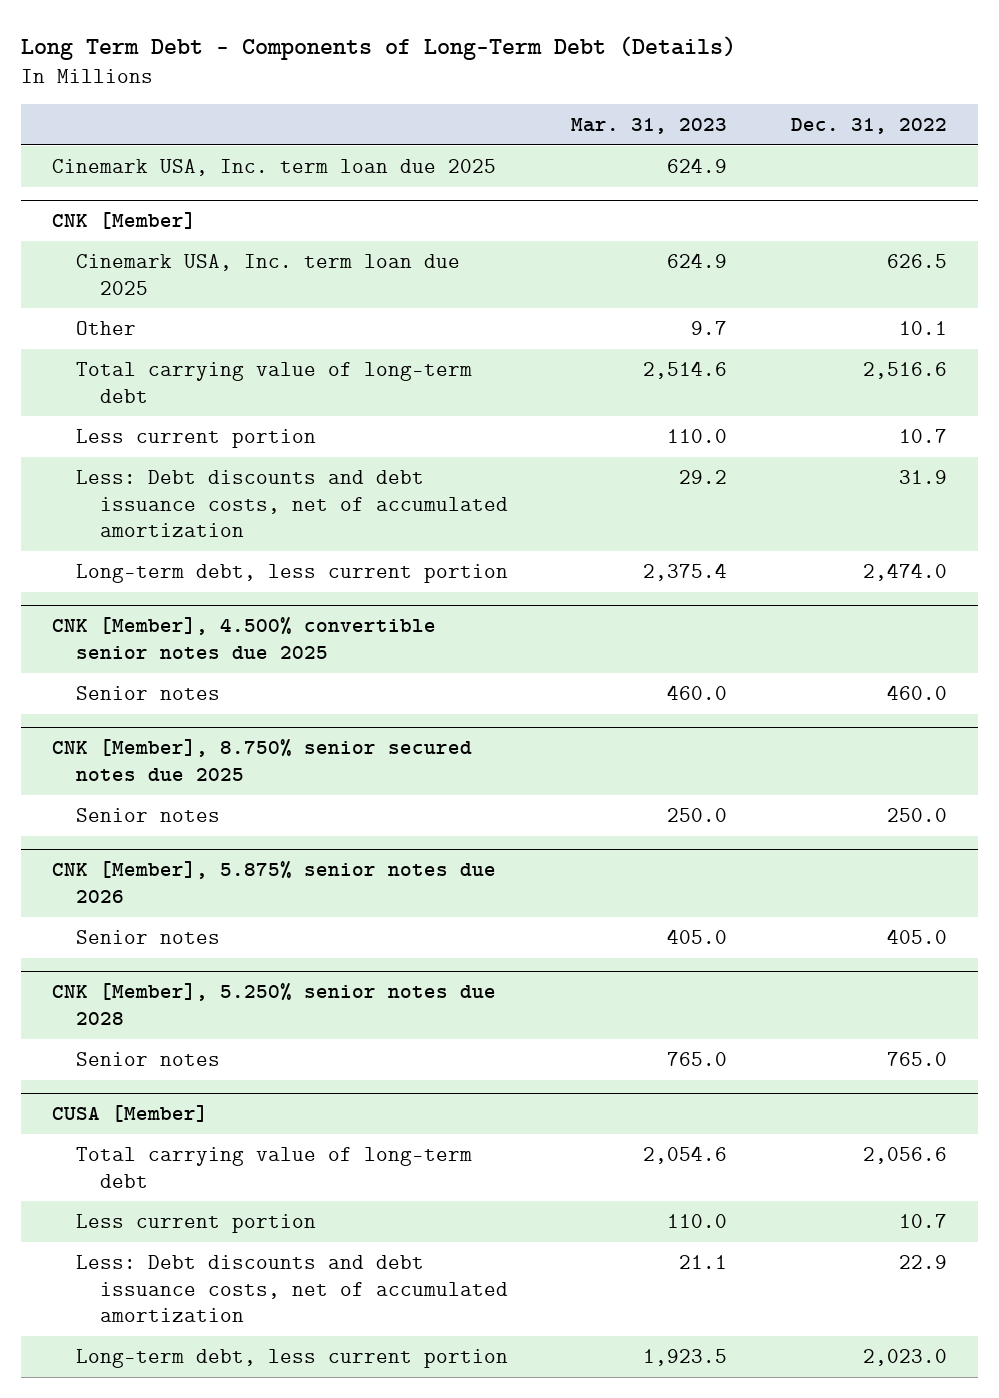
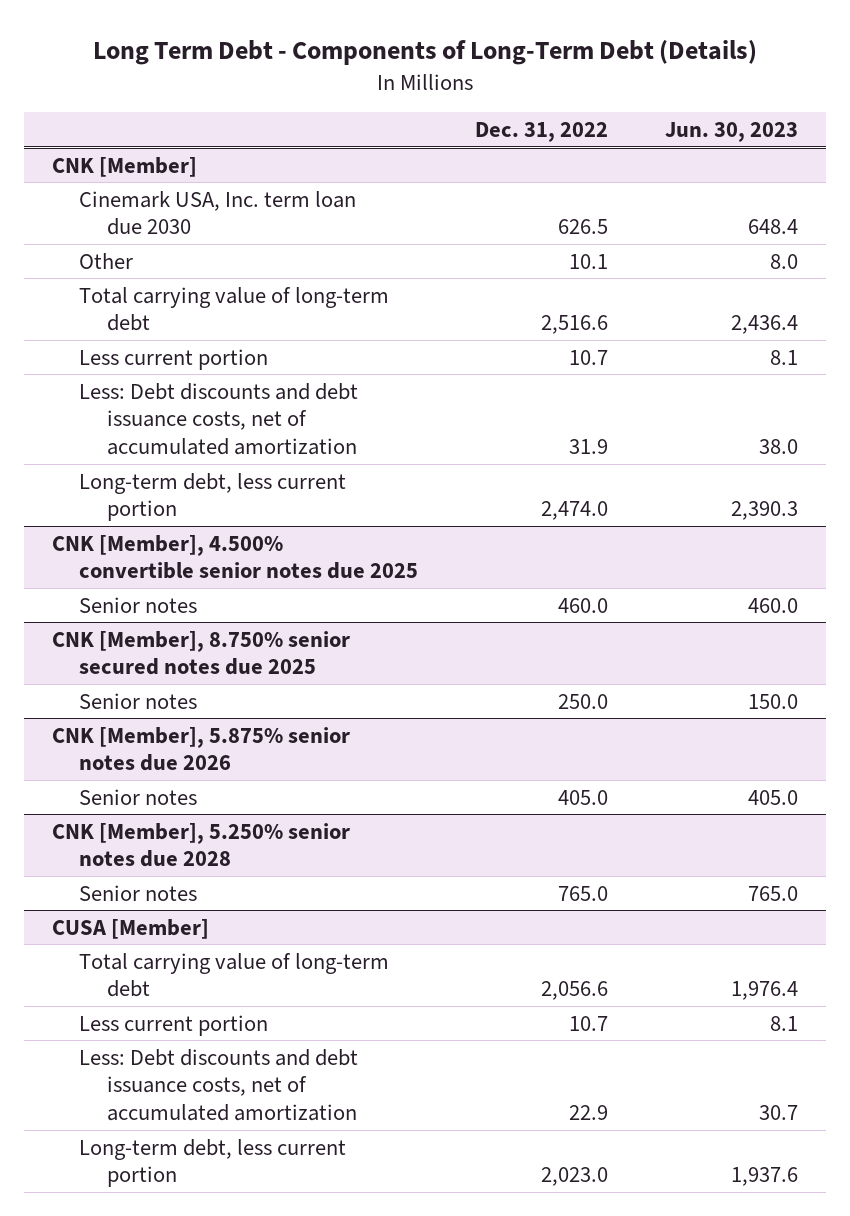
[571,117,728,134] Mar. 31, 2023 -> none
none -> [664,121,798,142] Jun. 30, 2023
[52,158,497,176] Cinemark USA, Inc. term loan due 2025 -> none
[76,253,461,295] Cinemark USA, Inc. term loan due 2025 -> [79,190,357,236] Cinemark USA, Inc. term loan due 2030

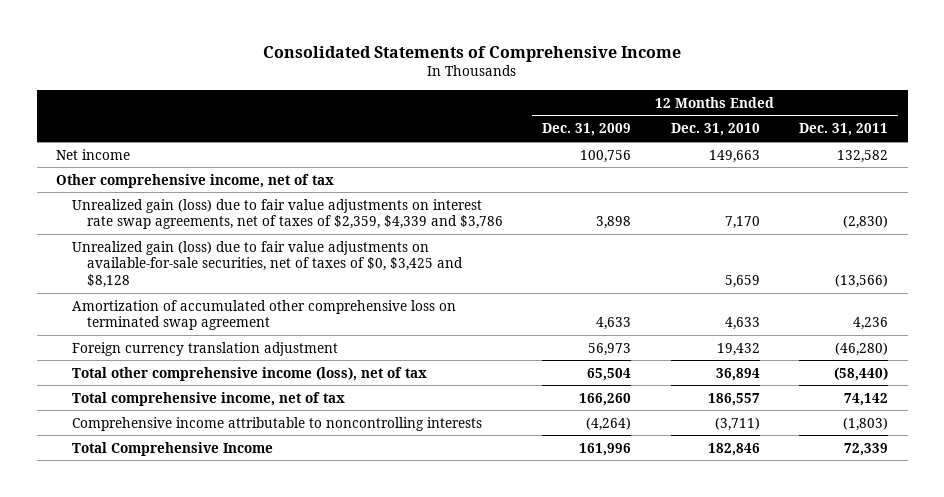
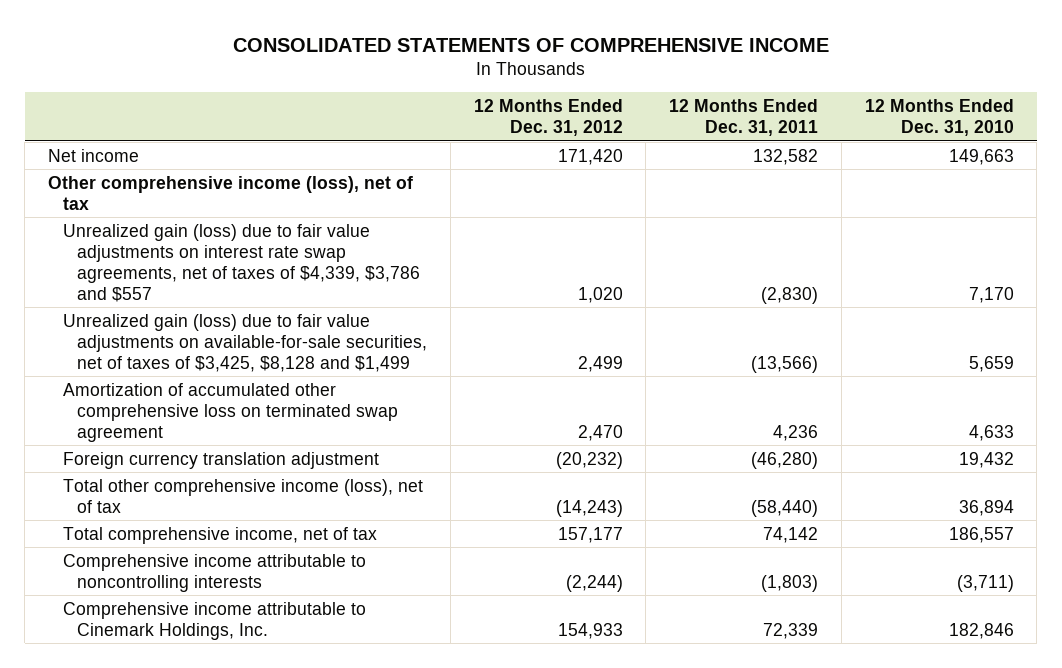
[263,45,682,62] Consolidated Statements of Comprehensive Income -> [232,37,829,52] CONSOLIDATED STATEMENTS OF COMPREHENSIVE INCOME
[542,123,632,137] Dec. 31, 2009 -> none
none -> [473,98,623,136] 12 Months Ended Dec. 31, 2012
[56,173,335,188] Other comprehensive income, net of tax -> [48,175,414,210] Other comprehensive income (loss), net of tax
[71,198,503,230] Unrealized gain (loss) due to fair value adjustments on interest rate swap agreements, net of taxes of $2,359, $4,339 and $3,786 -> [62,223,421,302] Unrealized gain (loss) due to fair value adjustments on interest rate swap agreements, net of taxes of $4,339, $3,786 and $557
[71,240,463,288] Unrealized gain (loss) due to fair value adjustments on available-for-sale securities, net of taxes of $0, $3,425 and $8,128 -> [62,313,428,372] Unrealized gain (loss) due to fair value adjustments on available-for-sale securities, net of taxes of $3,425, $8,128 and $1,499
[71,441,273,456] Total Comprehensive Income -> [62,601,366,640] Comprehensive income attributable to Cinemark Holdings, Inc.

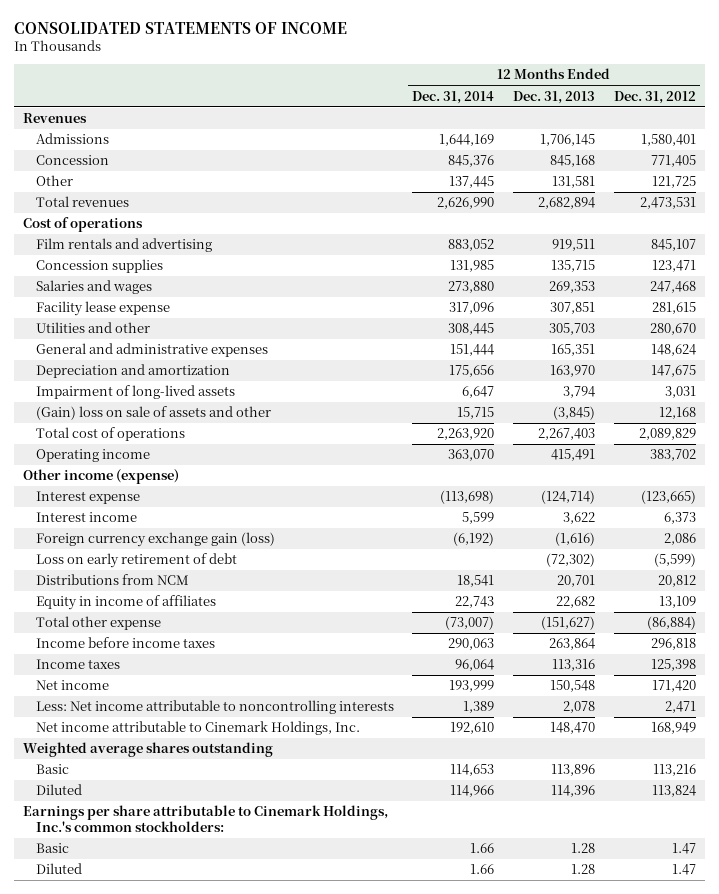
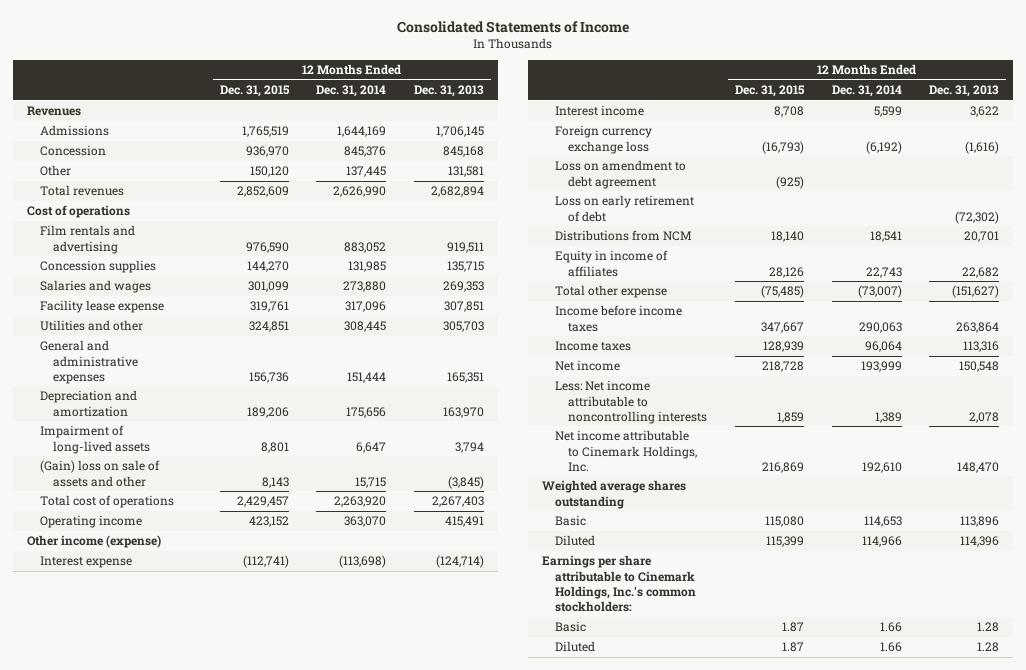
[13,21,347,34] CONSOLIDATED STATEMENTS OF INCOME -> [397,20,630,33] Consolidated Statements of Income
[613,90,696,104] Dec. 31, 2012 -> none
none -> [219,85,290,98] Dec. 31, 2015
[35,532,275,548] Foreign currency exchange gain (loss) -> [555,125,653,154] Foreign currency exchange loss
none -> [555,160,687,189] Loss on amendment to debt agreement

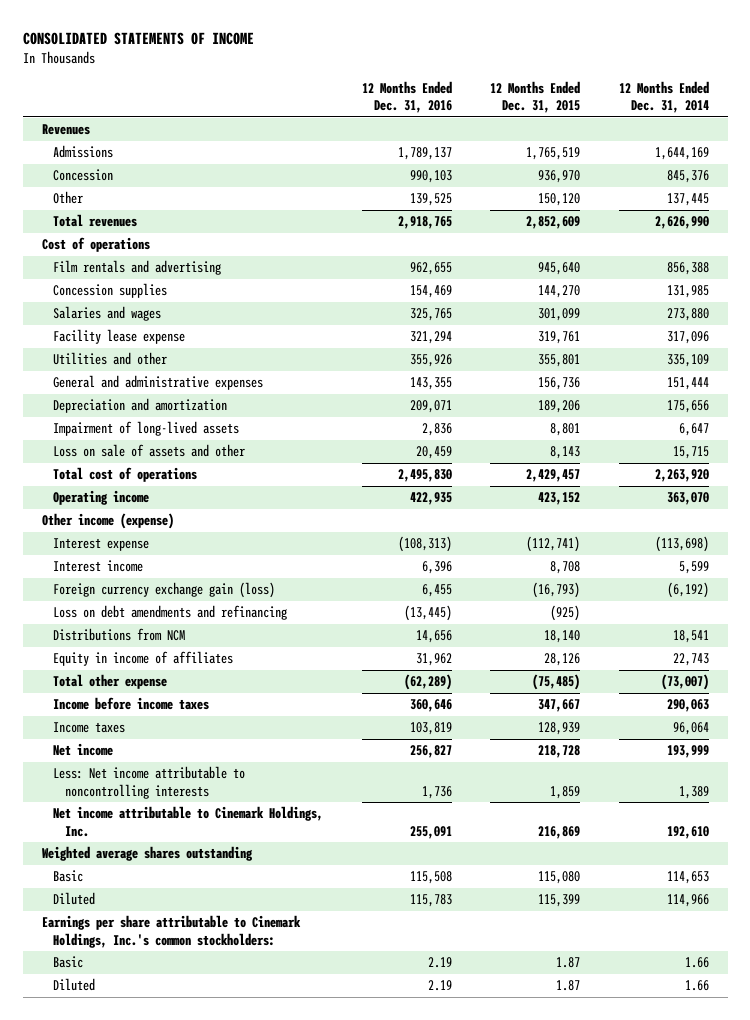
[397,20,630,33] Consolidated Statements of Income -> [22,31,254,45] CONSOLIDATED STATEMENTS OF INCOME
[414,85,485,98] Dec. 31, 2013 -> none
none -> [361,80,452,114] 12 Months Ended Dec. 31, 2016
[245,241,289,253] 976,590 -> [538,262,581,276] 945,640
[344,241,387,253] 883,052 -> [666,262,709,276] 856,388
[248,321,289,333] 324,851 -> [538,354,581,368] 355,801
[344,321,387,333] 308,445 -> [666,354,709,368] 335,109
[39,460,160,487] (Gain) loss on sale of assets and other -> [53,444,246,458] Loss on sale of assets and other
[555,195,695,222] Loss on early retirement of debt -> none
[555,125,653,154] Foreign currency exchange loss -> [53,582,276,599] Foreign currency exchange gain (loss)
[555,160,687,189] Loss on amendment to debt agreement -> [53,605,288,621] Loss on debt amendments and refinancing

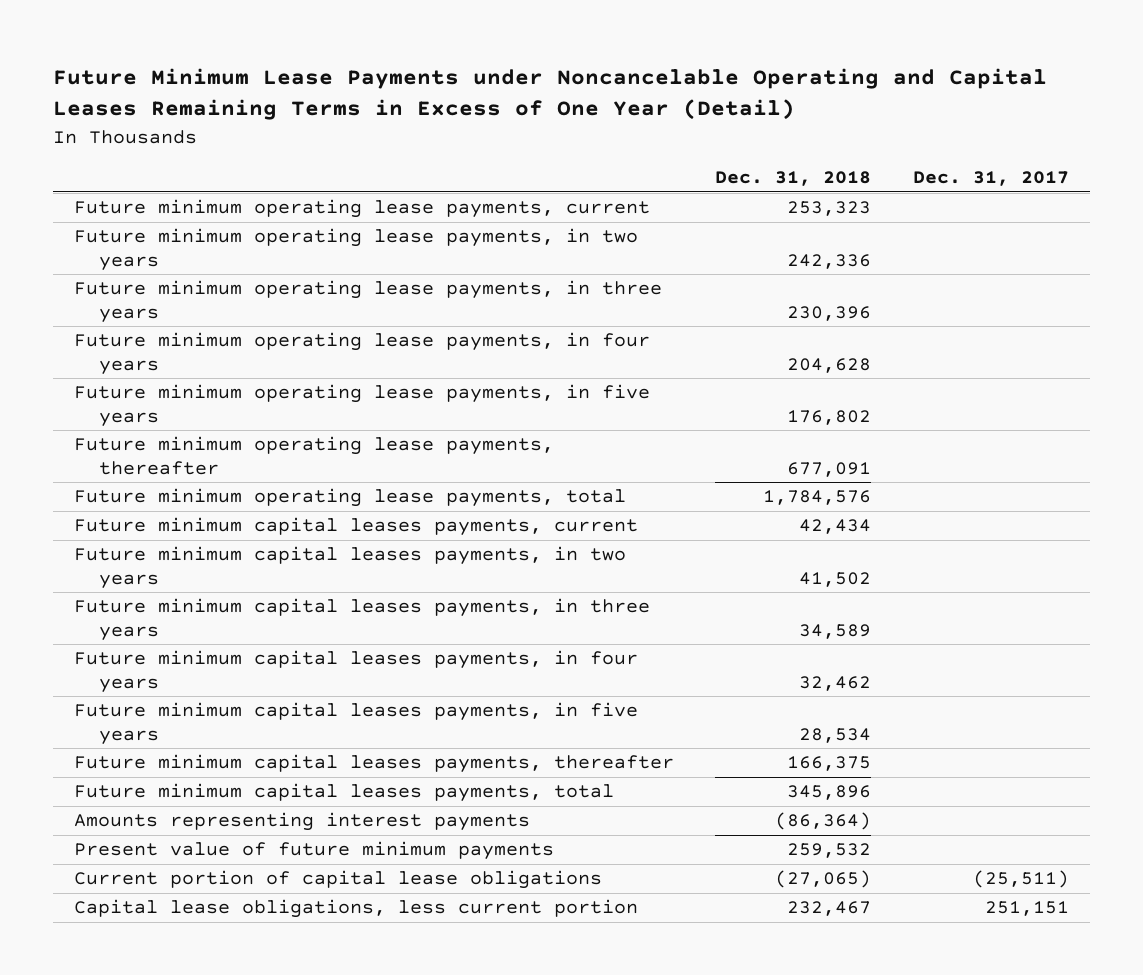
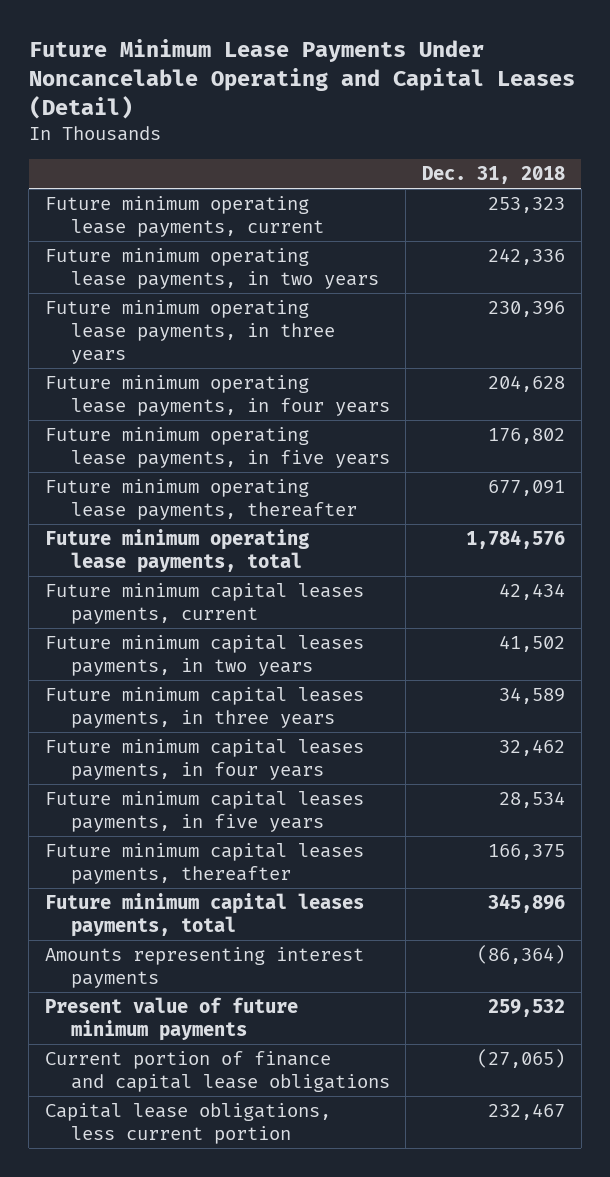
[52,68,1047,121] Future Minimum Lease Payments under Noncancelable Operating and Capital Leases Remaining Terms in Excess of One Year (Detail) -> [28,39,575,119] Future Minimum Lease Payments Under Noncancelable Operating and Capital Leases (Detail)
[913,171,1070,187] Dec. 31, 2017 -> none
[73,870,602,890] Current portion of capital lease obligations -> [44,1051,390,1092] Current portion of finance and capital lease obligations

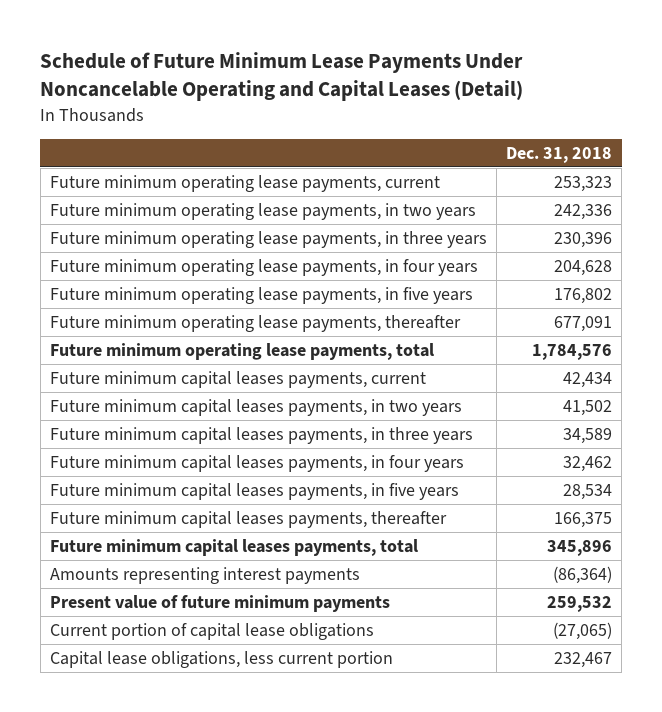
[28,39,575,119] Future Minimum Lease Payments Under Noncancelable Operating and Capital Leases (Detail) -> [40,52,524,102] Schedule of Future Minimum Lease Payments Under Noncancelable Operating and Capital Leases (Detail)
[44,1051,390,1092] Current portion of finance and capital lease obligations -> [49,623,374,641] Current portion of capital lease obligations

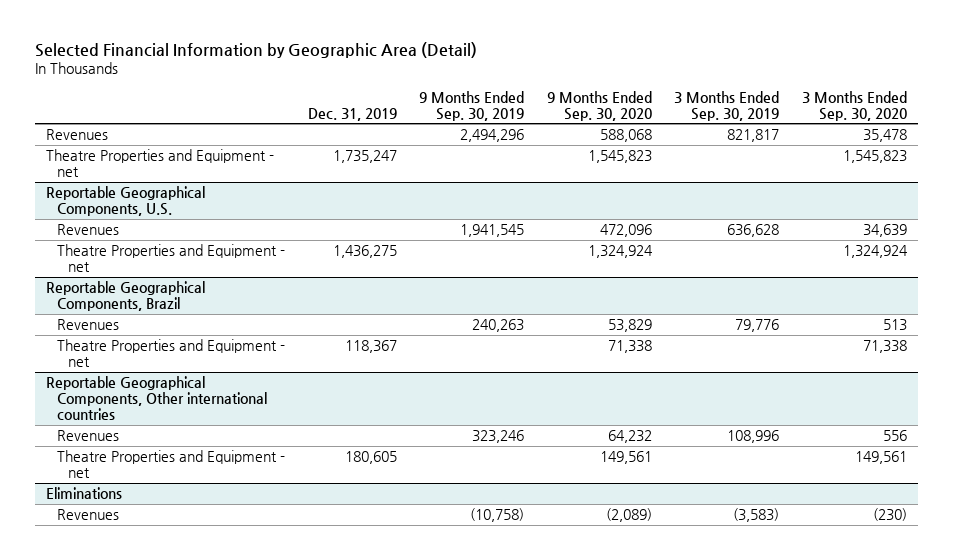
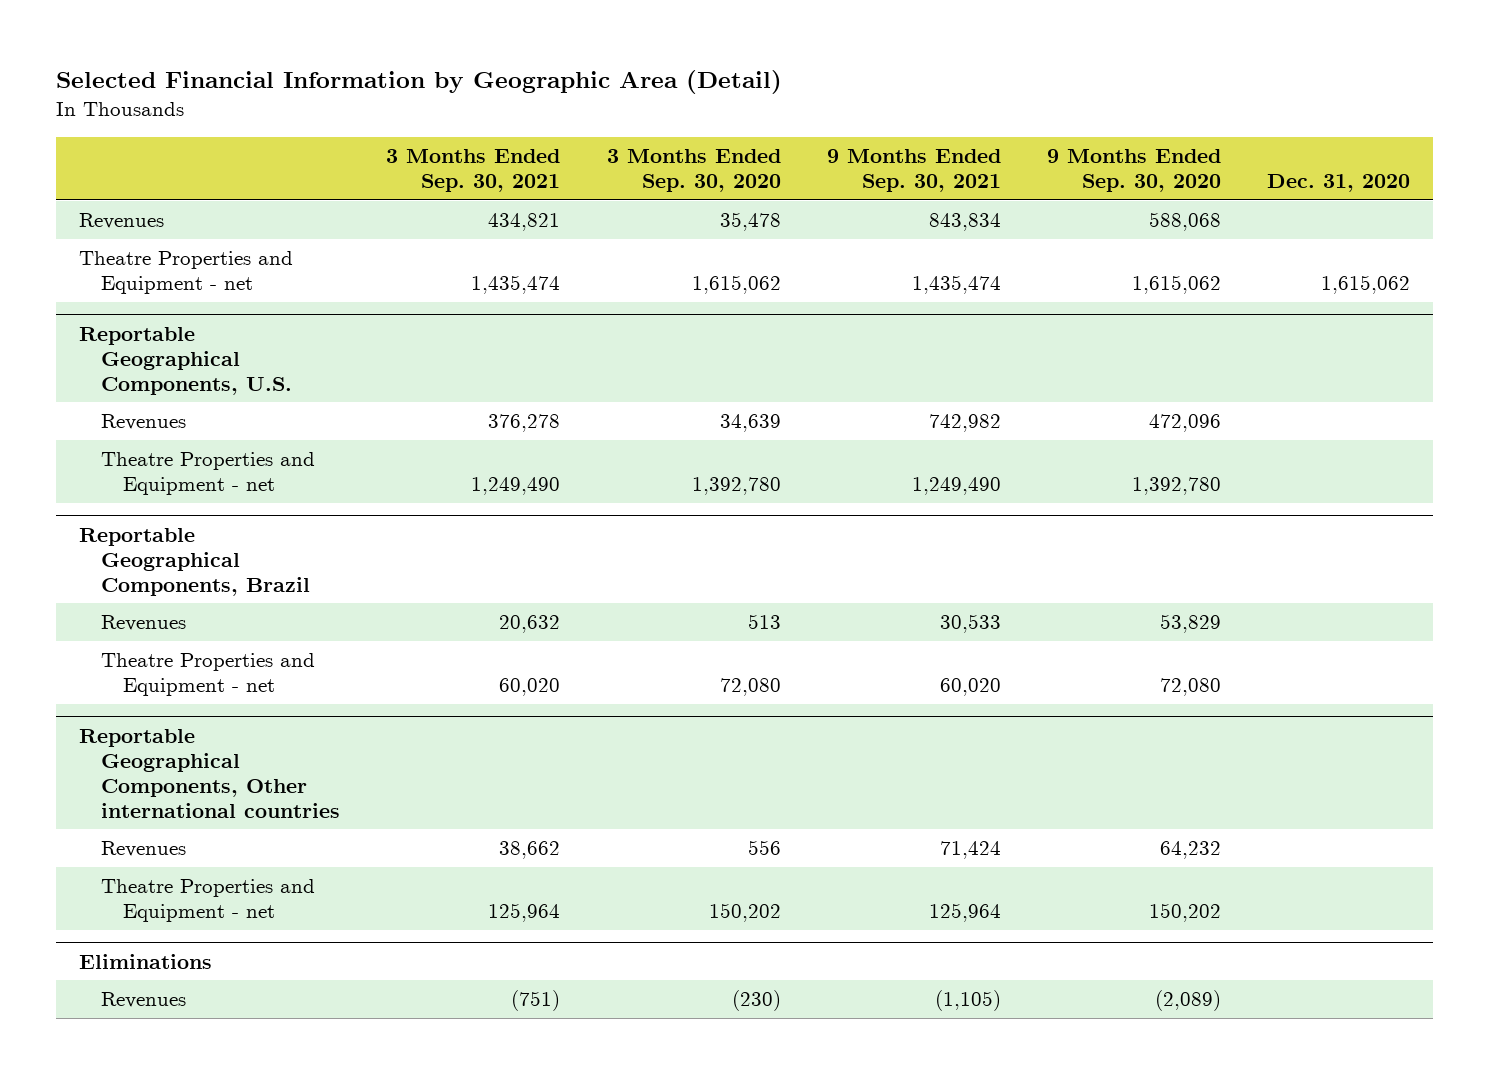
[307,107,397,121] Dec. 31, 2019 -> none
[419,90,525,121] 9 Months Ended Sep. 30, 2019 -> none
[674,90,780,121] 3 Months Ended Sep. 30, 2019 -> none
none -> [386,149,561,193] 3 Months Ended Sep. 30, 2021
none -> [826,149,1001,193] 9 Months Ended Sep. 30, 2021
none -> [1267,174,1411,193] Dec. 31, 2020
[587,150,652,164] 1,545,823 -> [1131,275,1221,295] 1,615,062
[842,150,907,164] 1,545,823 -> [691,275,781,295] 1,615,062
[587,245,653,259] 1,324,924 -> [1131,477,1221,496] 1,392,780
[842,245,908,259] 1,324,924 -> [691,477,781,496] 1,392,780
[607,340,652,354] 71,338 -> [1159,678,1221,697] 72,080
[862,340,907,354] 71,338 -> [719,678,781,697] 72,080
[599,451,652,465] 149,561 -> [1148,903,1221,923] 150,202
[854,451,907,465] 149,561 -> [708,903,781,923] 150,202

